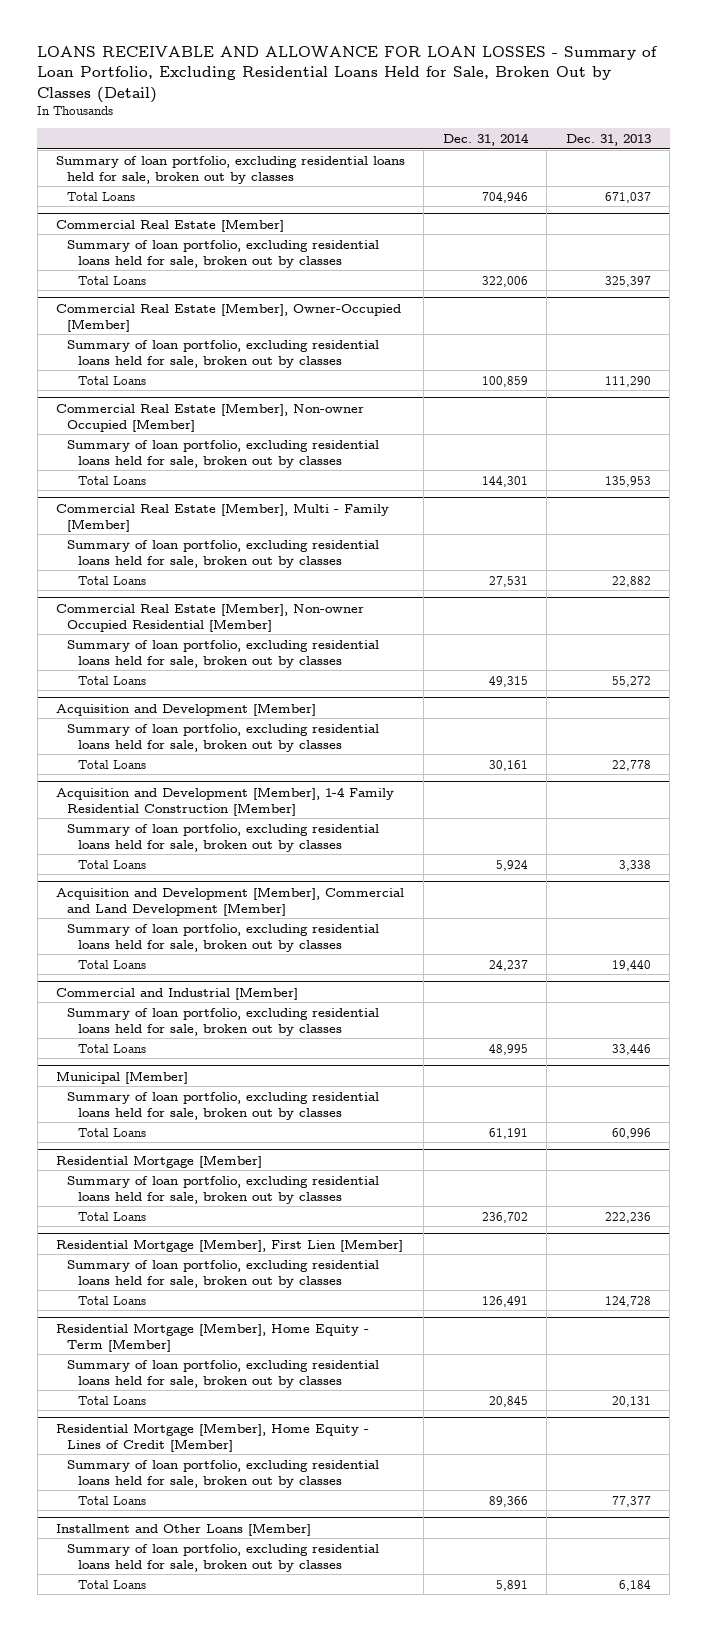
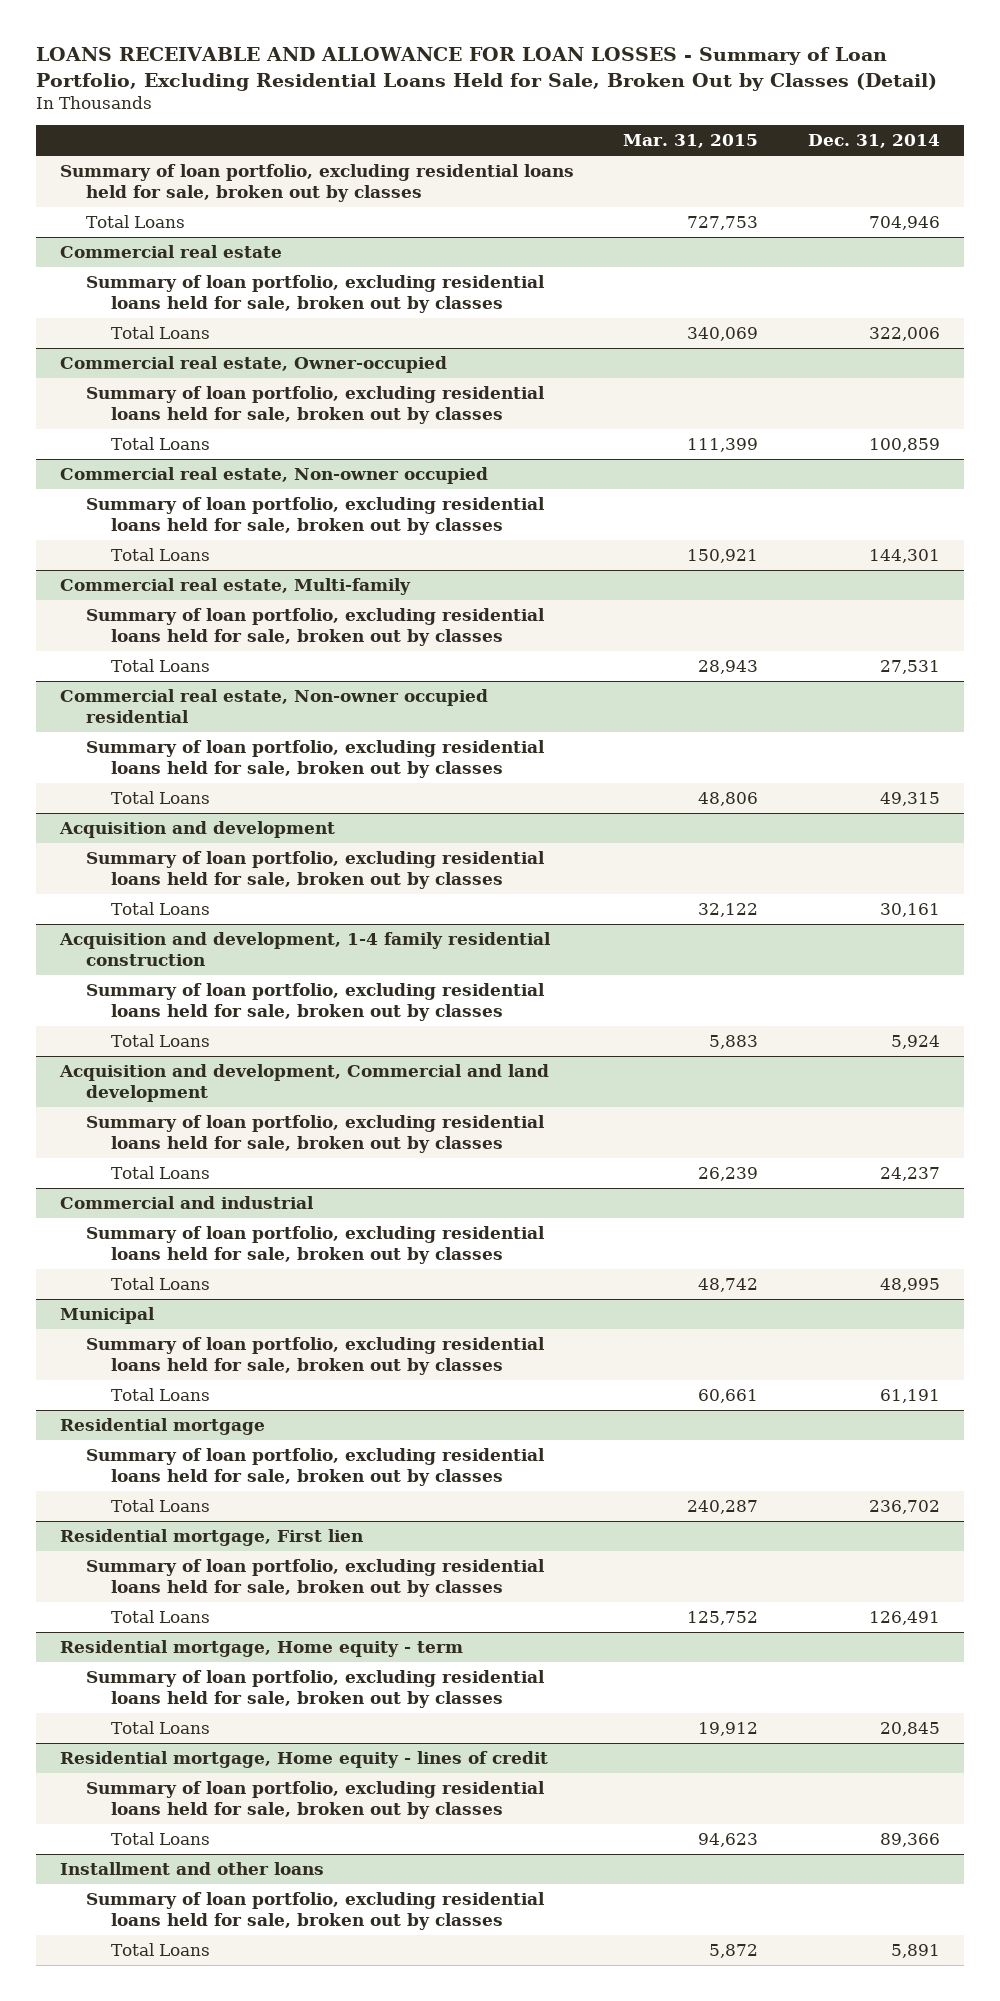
[565,133,651,146] Dec. 31, 2013 -> none
none -> [623,134,759,149] Mar. 31, 2015
[55,218,284,232] Commercial Real Estate [Member] -> [60,245,283,259] Commercial real estate
[55,302,401,332] Commercial Real Estate [Member], Owner-Occupied [Member] -> [60,356,448,374] Commercial real estate, Owner-occupied
[55,402,364,432] Commercial Real Estate [Member], Non-owner Occupied [Member] -> [60,467,489,485] Commercial real estate, Non-owner occupied
[55,502,389,532] Commercial Real Estate [Member], Multi - Family [Member] -> [60,578,412,596] Commercial real estate, Multi-family
[55,602,364,632] Commercial Real Estate [Member], Non-owner Occupied Residential [Member] -> [60,689,489,724] Commercial real estate, Non-owner occupied residential
[55,702,316,716] Acquisition and Development [Member] -> [59,821,336,839] Acquisition and development
[55,786,394,816] Acquisition and Development [Member], 1-4 Family Residential Construction [Member] -> [59,932,552,967] Acquisition and development, 1-4 family residential construction
[55,886,404,916] Acquisition and Development [Member], Commercial and Land Development [Member] -> [59,1064,550,1103] Acquisition and development, Commercial and land development
[55,986,298,1000] Commercial and Industrial [Member] -> [60,1196,315,1210] Commercial and industrial
[55,1070,188,1084] Municipal [Member] -> [60,1307,156,1325] Municipal
[55,1154,262,1168] Residential Mortgage [Member] -> [60,1418,266,1436] Residential mortgage
[55,1238,403,1252] Residential Mortgage [Member], First Lien [Member] -> [60,1529,364,1547] Residential mortgage, First lien
[55,1322,369,1352] Residential Mortgage [Member], Home Equity - Term [Member] -> [60,1640,464,1658] Residential mortgage, Home equity - term
[55,1422,369,1452] Residential Mortgage [Member], Home Equity - Lines of Credit [Member] -> [60,1751,549,1769] Residential mortgage, Home equity - lines of credit
[55,1522,311,1536] Installment and Other Loans [Member] -> [60,1862,325,1876] Installment and other loans

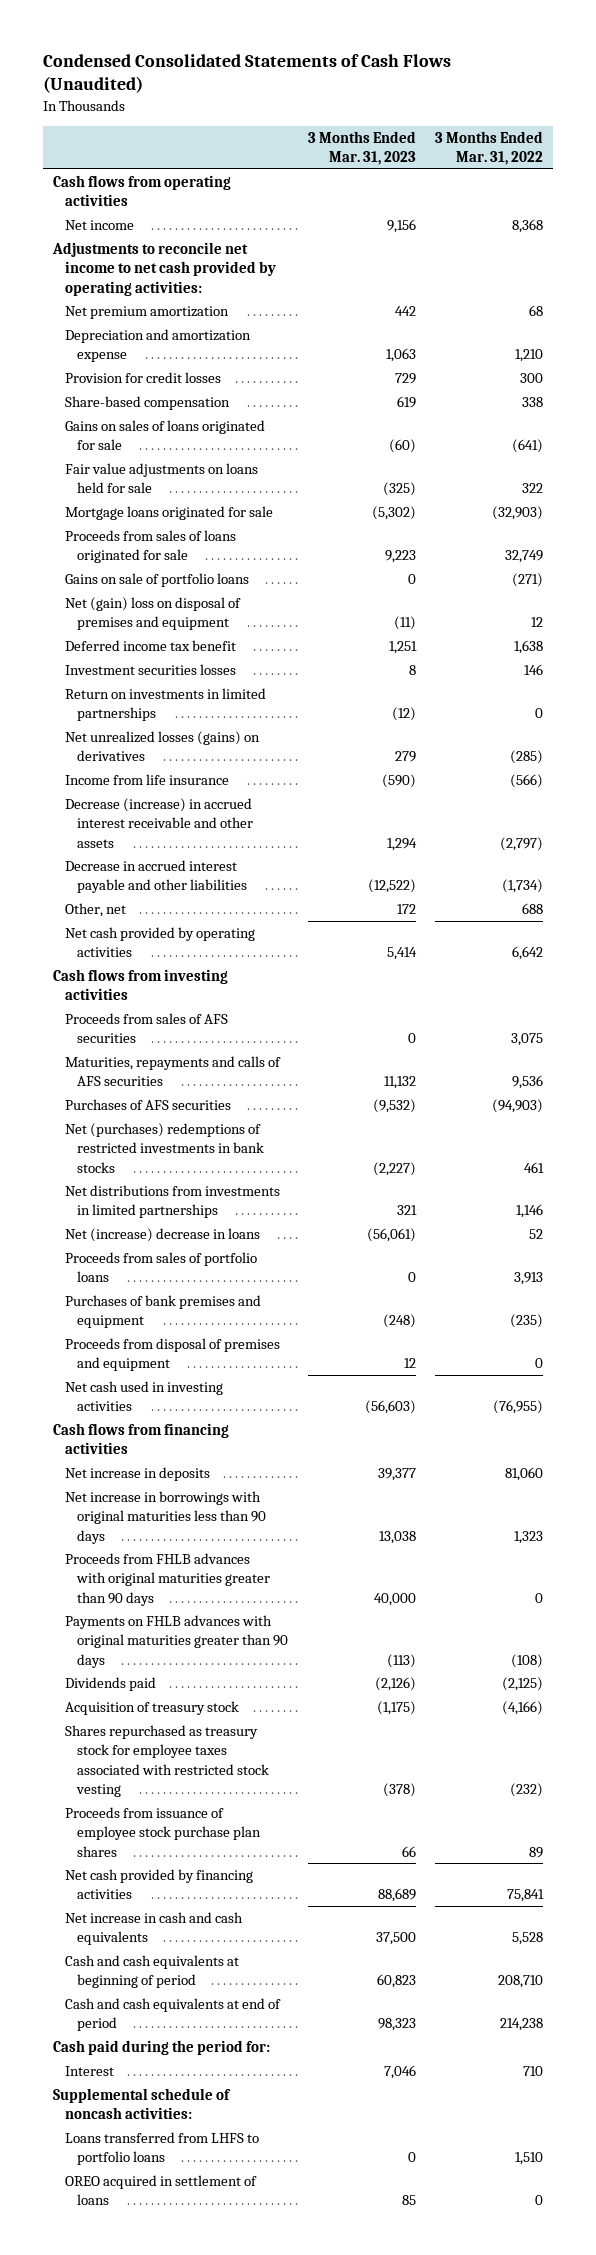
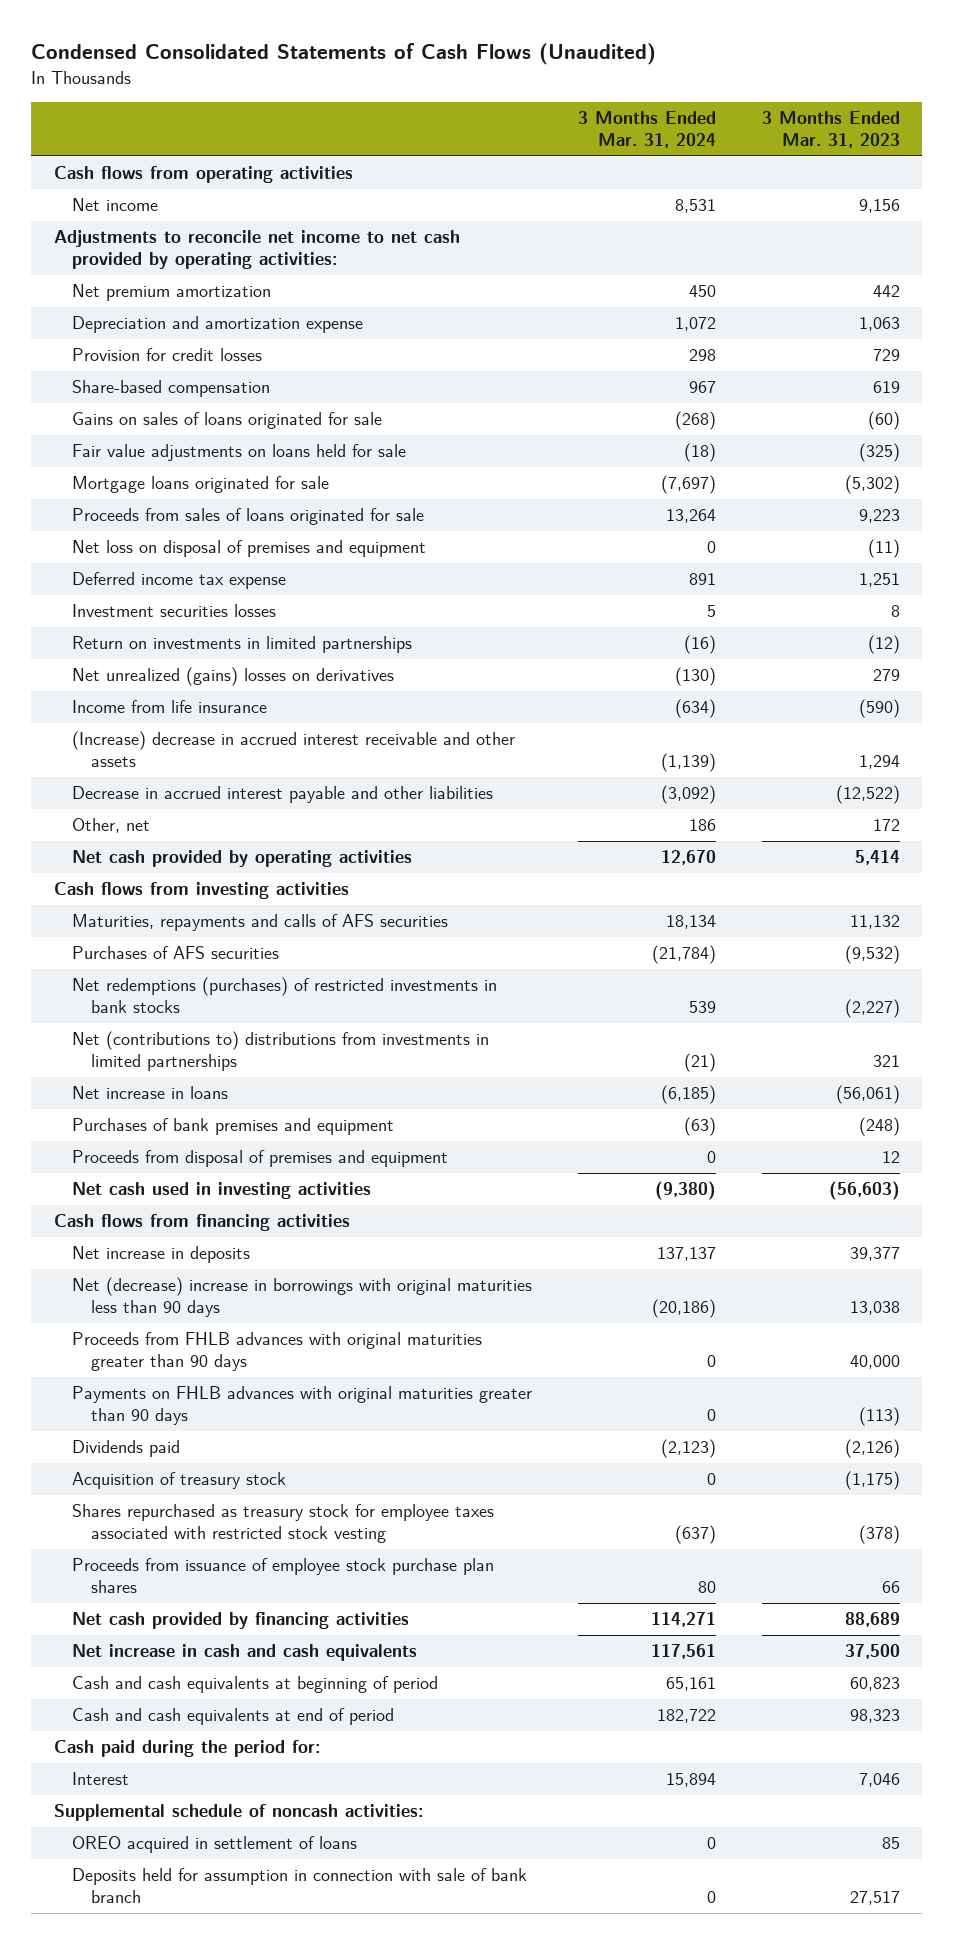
[435,130,544,166] 3 Months Ended Mar. 31, 2022 -> none
none -> [578,111,717,148] 3 Months Ended Mar. 31, 2024
[65,572,250,587] Gains on sale of portfolio loans -> none
[65,596,242,631] Net (gain) loss on disposal of premises and equipment -> [72,540,427,558] Net loss on disposal of premises and equipment
[65,639,237,651] Deferred income tax benefit -> [72,572,287,590] Deferred income tax expense
[65,730,261,762] Net unrealized losses (gains) on derivatives -> [72,667,395,687] Net unrealized (gains) losses on derivatives
[65,797,254,848] Decrease (increase) in accrued interest receivable and other assets -> [72,731,516,767] (Increase) decrease in accrued interest receivable and other assets
[65,1012,229,1044] Proceeds from sales of AFS securities -> none
[65,1251,258,1283] Proceeds from sales of portfolio loans -> none
[65,1122,265,1173] Net (purchases) redemptions of restricted investments in bank stocks -> [72,977,498,1013] Net redemptions (purchases) of restricted investments in bank stocks
[65,1184,281,1219] Net distributions from investments in limited partnerships -> [72,1031,490,1071] Net (contributions to) distributions from investments in limited partnerships
[65,1227,261,1242] Net (increase) decrease in loans -> [72,1086,229,1100] Net increase in loans
[65,1490,267,1544] Net increase in borrowings with original maturities less than 90 days -> [72,1277,533,1317] Net (decrease) increase in borrowings with original maturities less than 90 days
[65,2131,260,2166] Loans transferred from LHFS to portfolio loans -> none
none -> [72,1868,528,1903] Deposits held for assumption in connection with sale of bank branch

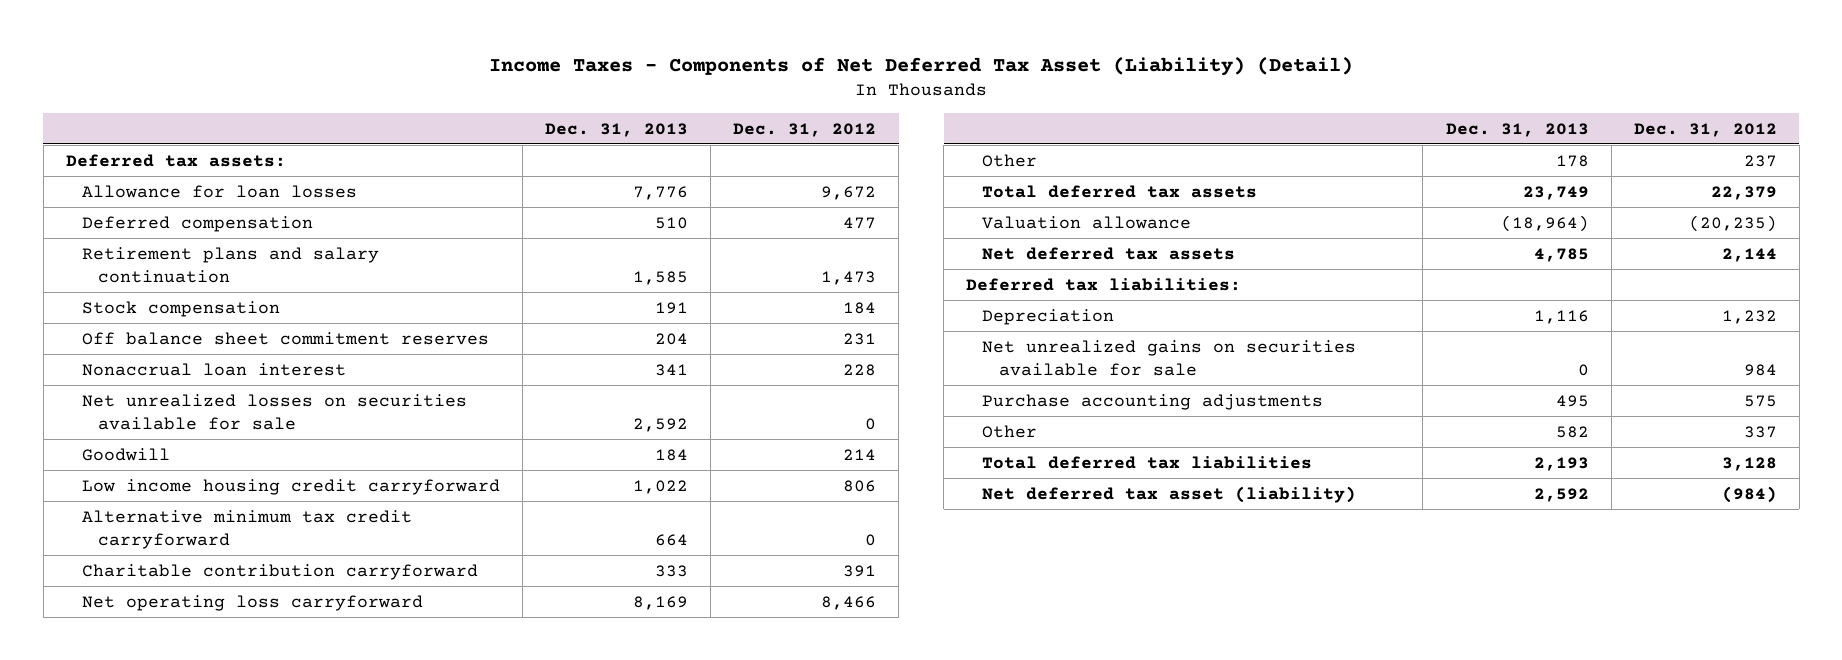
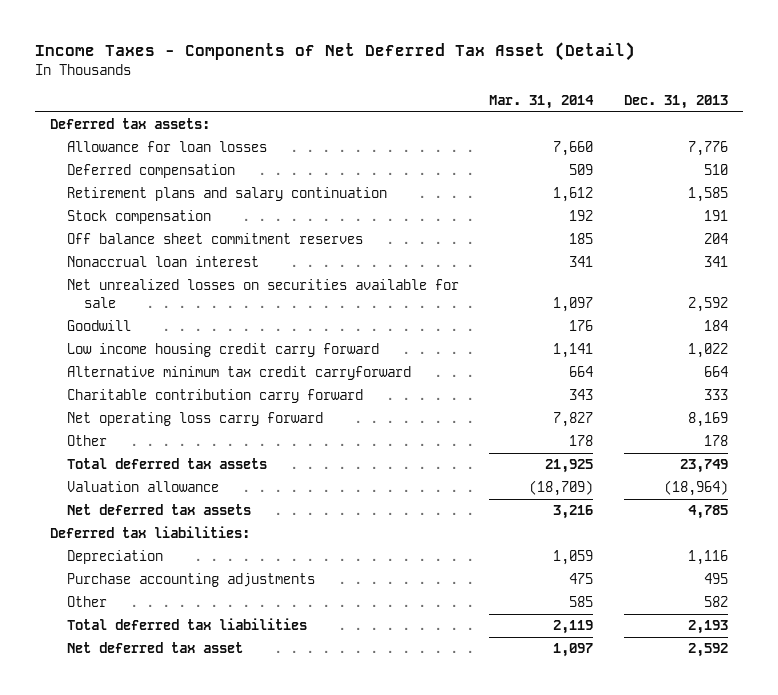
[489,56,1354,76] Income Taxes - Components of Net Deferred Tax Asset (Liability) (Detail) -> [35,42,636,62] Income Taxes - Components of Net Deferred Tax Asset (Detail)
[733,122,877,137] Dec. 31, 2012 -> none
none -> [489,94,595,109] Mar. 31, 2014
[81,478,500,495] Low income housing credit carryforward -> [67,343,380,358] Low income housing credit carry forward
[81,563,478,580] Charitable contribution carryforward -> [67,389,364,404] Charitable contribution carry forward
[81,594,423,611] Net operating loss carryforward -> [67,412,324,427] Net operating loss carry forward
[982,339,1357,376] Net unrealized gains on securities available for sale -> none
[982,485,1357,503] Net deferred tax asset (liability) -> [67,642,244,654] Net deferred tax asset

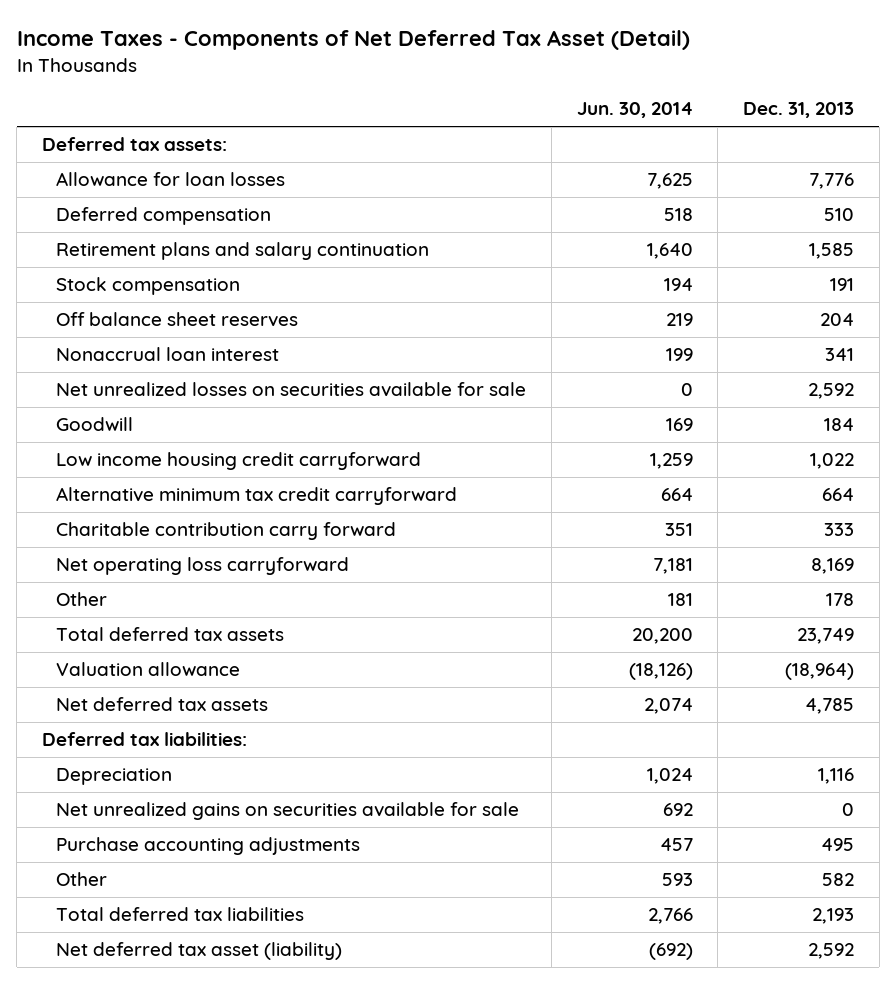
[489,94,595,109] Mar. 31, 2014 -> none
none -> [576,102,693,119] Jun. 30, 2014
[67,233,364,245] Off balance sheet commitment reserves -> [56,312,299,328] Off balance sheet reserves
[67,343,380,358] Low income housing credit carry forward -> [56,452,422,471] Low income housing credit carryforward
[67,412,324,427] Net operating loss carry forward -> [56,557,350,576] Net operating loss carryforward
none -> [56,802,520,821] Net unrealized gains on securities available for sale
[67,642,244,654] Net deferred tax asset -> [56,942,343,961] Net deferred tax asset (liability)

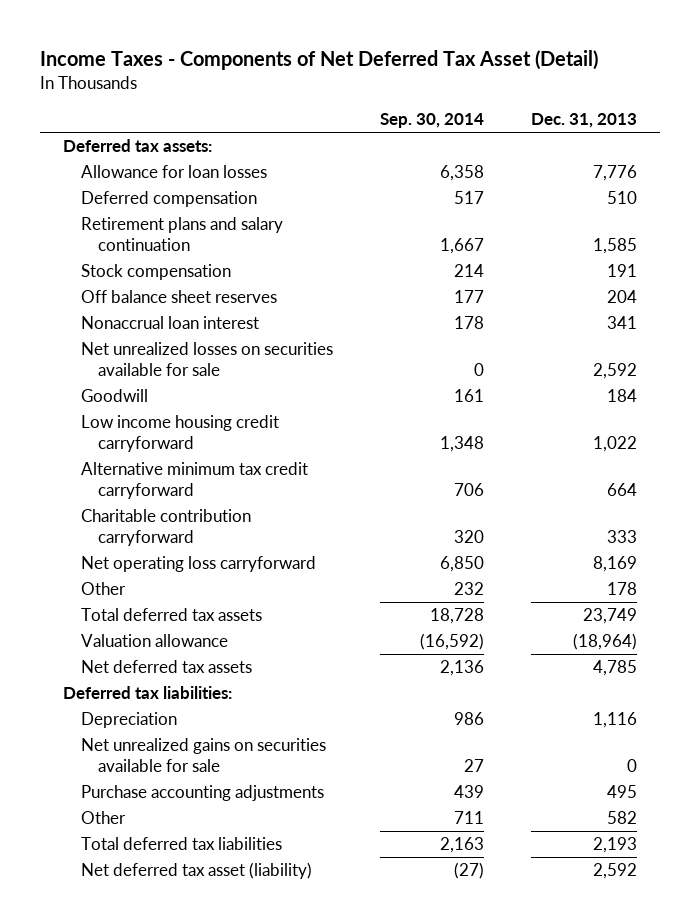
[576,102,693,119] Jun. 30, 2014 -> none
none -> [379,113,484,129] Sep. 30, 2014
[56,522,397,541] Charitable contribution carry forward -> [80,509,251,547] Charitable contribution carryforward

